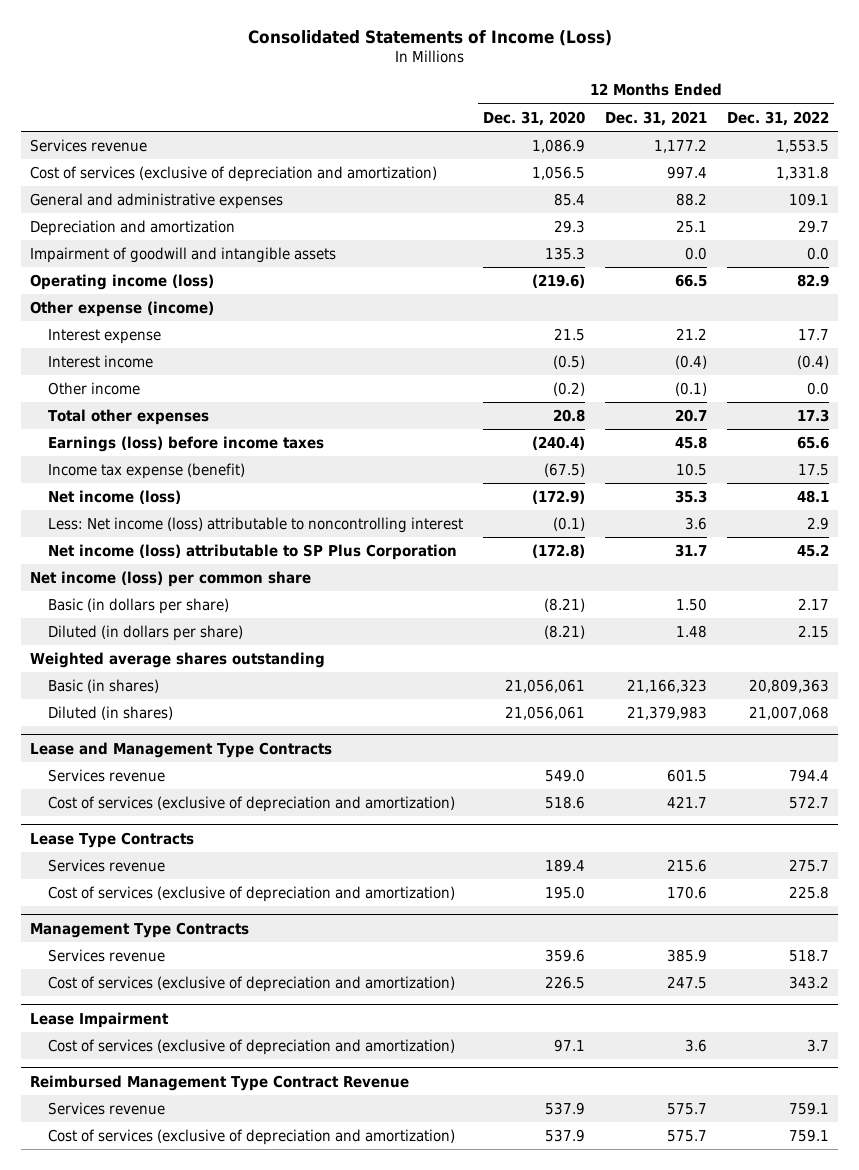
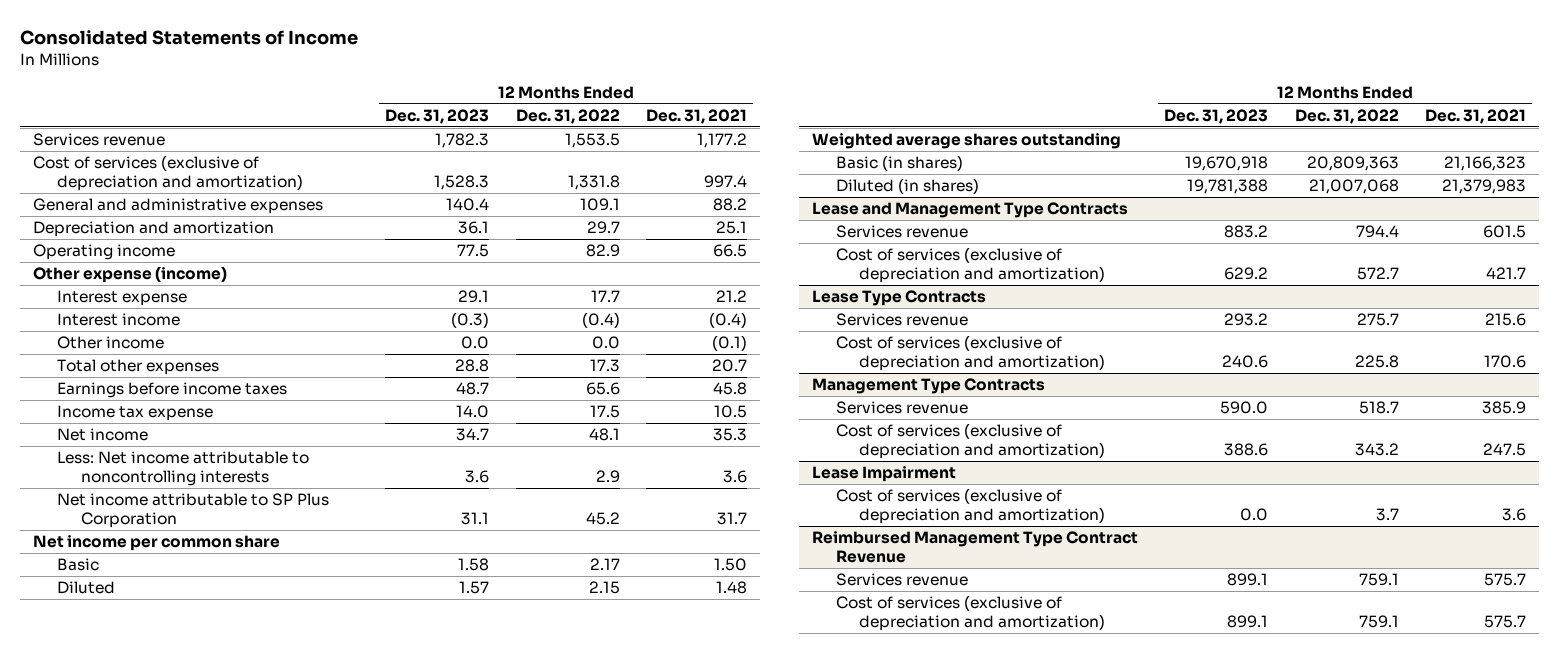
[247,29,612,46] Consolidated Statements of Income (Loss) -> [20,30,359,46] Consolidated Statements of Income
[482,110,585,126] Dec. 31, 2020 -> none
none -> [385,109,490,125] Dec. 31, 2023
[30,246,337,263] Impairment of goodwill and intangible assets -> none
[30,273,215,290] Operating income (loss) -> [33,244,176,261] Operating income
[48,435,325,452] Earnings (loss) before income taxes -> [56,382,287,399] Earnings before income taxes
[48,462,246,479] Income tax expense (benefit) -> [56,405,213,422] Income tax expense
[48,489,182,504] Net income (loss) -> [56,428,148,442] Net income
[48,516,464,533] Less: Net income (loss) attributable to noncontrolling interest -> [56,451,309,486] Less: Net income attributable to noncontrolling interests
[48,543,458,560] Net income (loss) attributable to SP Plus Corporation -> [56,493,329,528] Net income attributable to SP Plus Corporation
[30,570,312,587] Net income (loss) per common share -> [33,535,281,552] Net income per common share
[48,597,230,614] Basic (in dollars per share) -> [56,558,99,572] Basic
[48,624,244,641] Diluted (in dollars per share) -> [56,581,115,595] Diluted

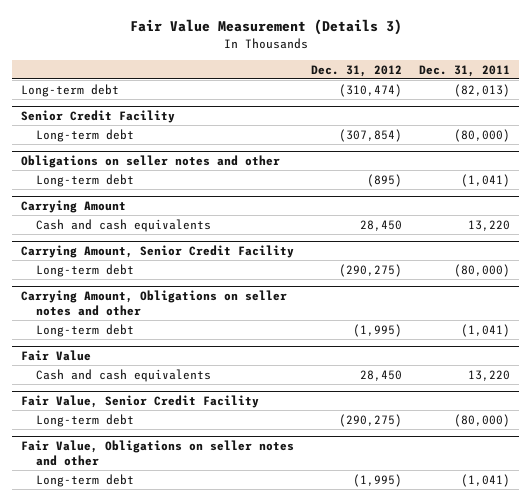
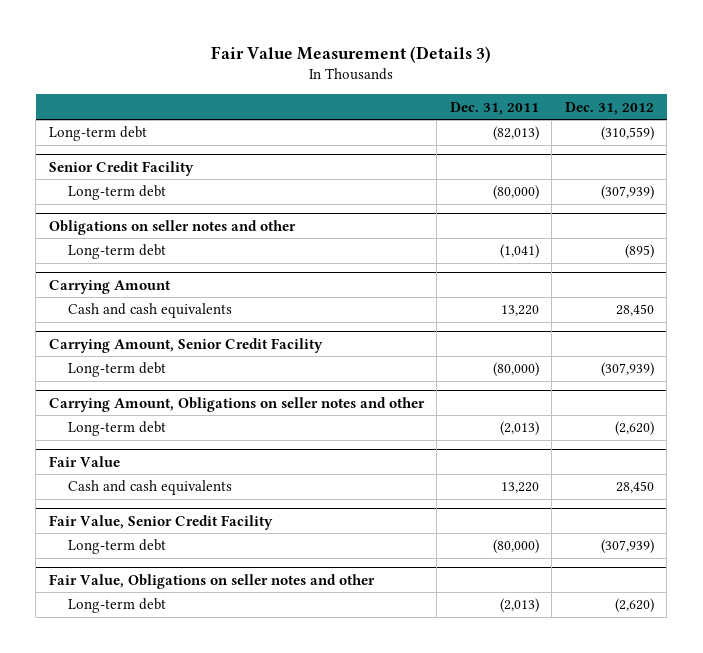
[339,83,403,97] (310,474) -> [600,126,654,142] (310,559)
[339,128,403,142] (307,854) -> [600,185,654,201] (307,939)
[339,263,403,277] (290,275) -> [600,362,654,378] (307,939)
[353,323,403,337] (1,995) -> [614,421,654,437] (2,620)
[461,323,511,337] (1,041) -> [499,421,539,437] (2,013)
[339,413,403,427] (290,275) -> [600,539,654,555] (307,939)
[353,473,403,487] (1,995) -> [614,598,654,614] (2,620)
[461,473,511,487] (1,041) -> [499,598,539,614] (2,013)

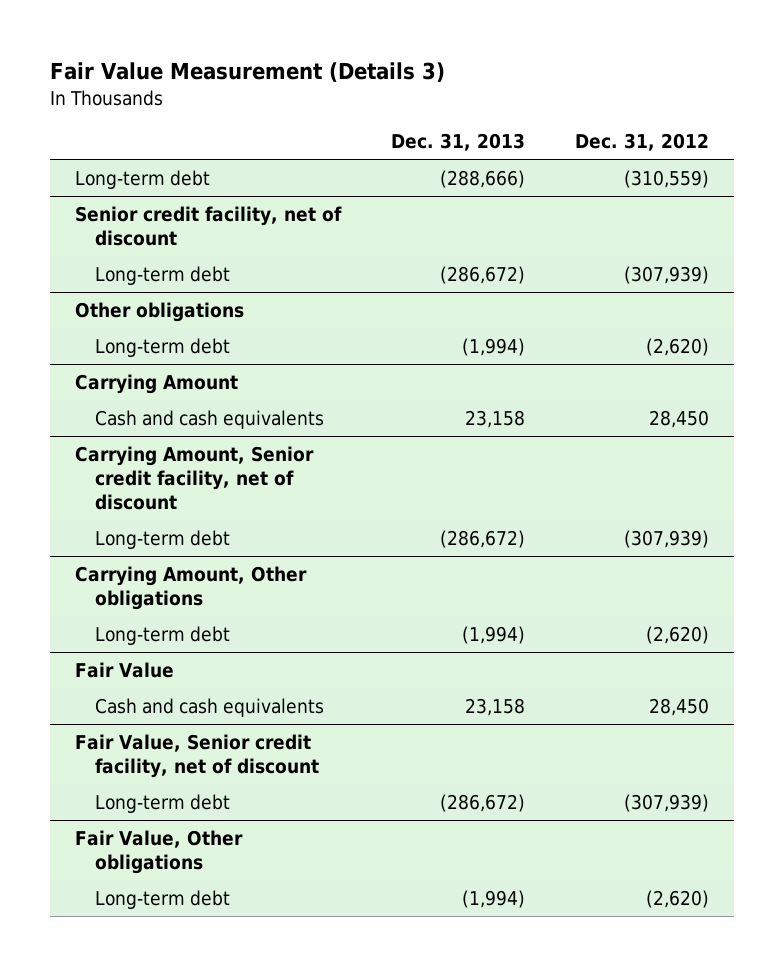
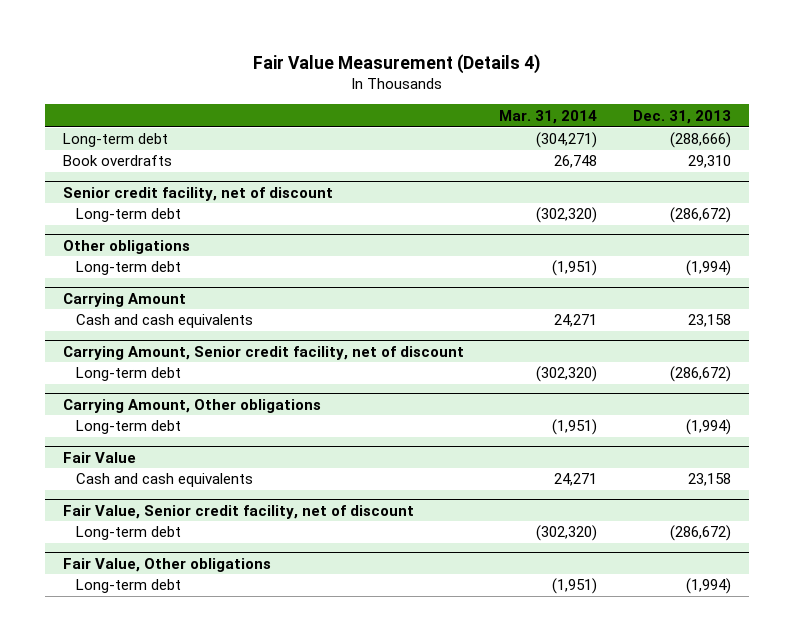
[50,62,446,83] Fair Value Measurement (Details 3) -> [252,53,540,74] Fair Value Measurement (Details 4)
[574,133,709,152] Dec. 31, 2012 -> none
none -> [499,109,598,124] Mar. 31, 2014
none -> [62,155,172,167] Book overdrafts

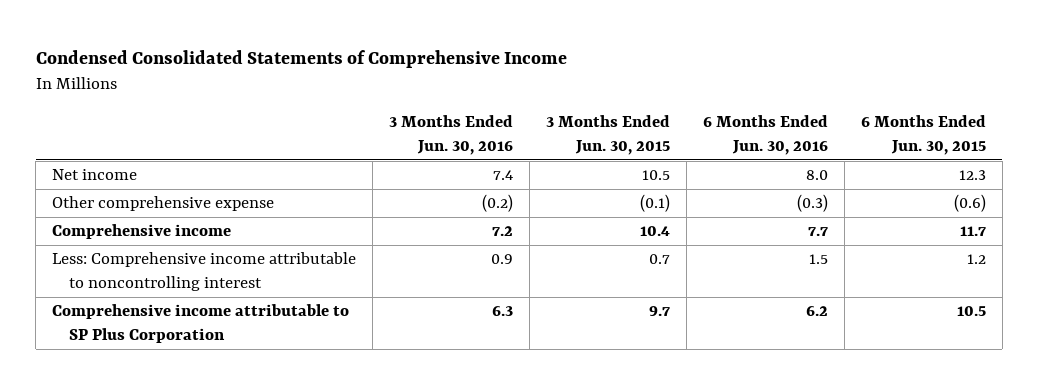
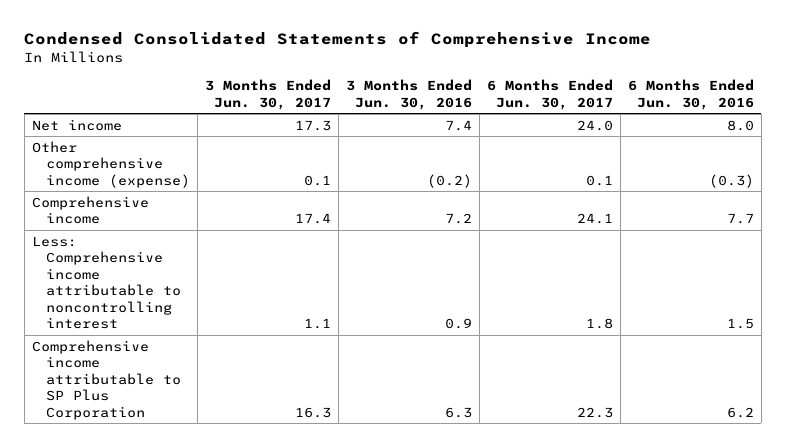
[545,114,670,155] 3 Months Ended Jun. 30, 2015 -> none
[860,114,986,155] 6 Months Ended Jun. 30, 2015 -> none
none -> [205,79,332,110] 3 Months Ended Jun. 30, 2017
none -> [486,79,613,110] 6 Months Ended Jun. 30, 2017
[52,196,275,212] Other comprehensive expense -> [31,140,191,188] Other comprehensive income (expense)

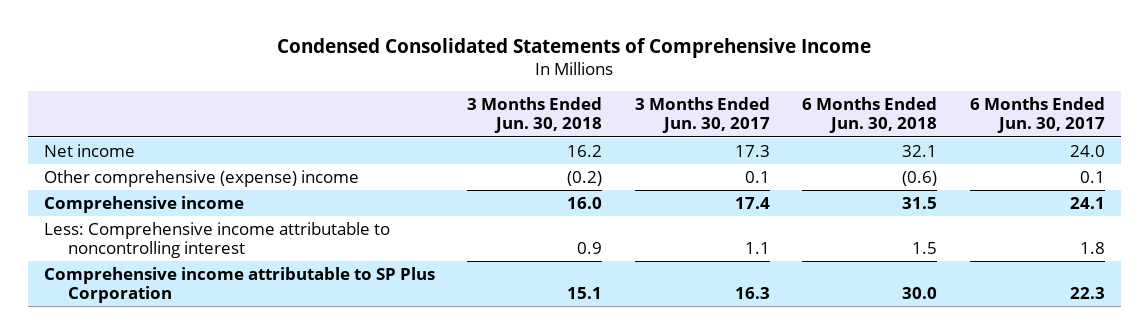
[346,79,473,110] 3 Months Ended Jun. 30, 2016 -> none
[627,79,754,110] 6 Months Ended Jun. 30, 2016 -> none
none -> [467,97,603,134] 3 Months Ended Jun. 30, 2018
none -> [802,97,938,134] 6 Months Ended Jun. 30, 2018
[31,140,191,188] Other comprehensive income (expense) -> [43,170,359,188] Other comprehensive (expense) income

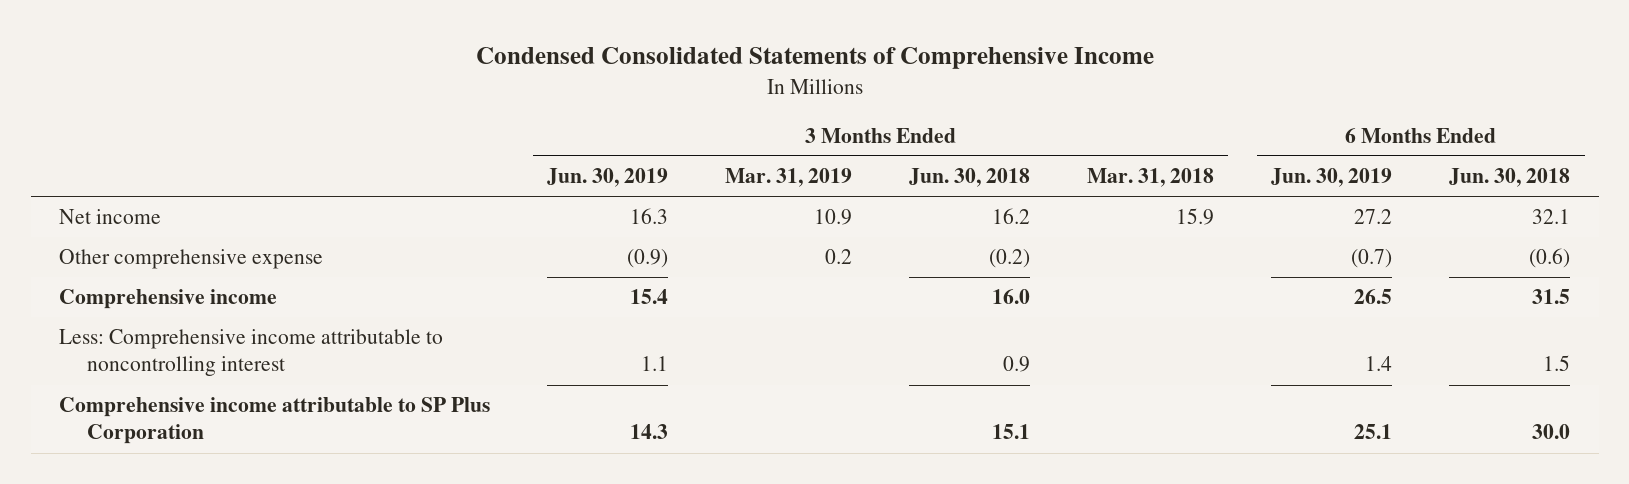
[634,97,770,134] 3 Months Ended Jun. 30, 2017 -> none
[969,97,1105,134] 6 Months Ended Jun. 30, 2017 -> none
none -> [547,168,669,188] Jun. 30, 2019
none -> [725,168,853,188] Mar. 31, 2019
none -> [1087,168,1215,188] Mar. 31, 2018
none -> [1271,168,1393,188] Jun. 30, 2019
[43,170,359,188] Other comprehensive (expense) income -> [59,249,324,270] Other comprehensive expense

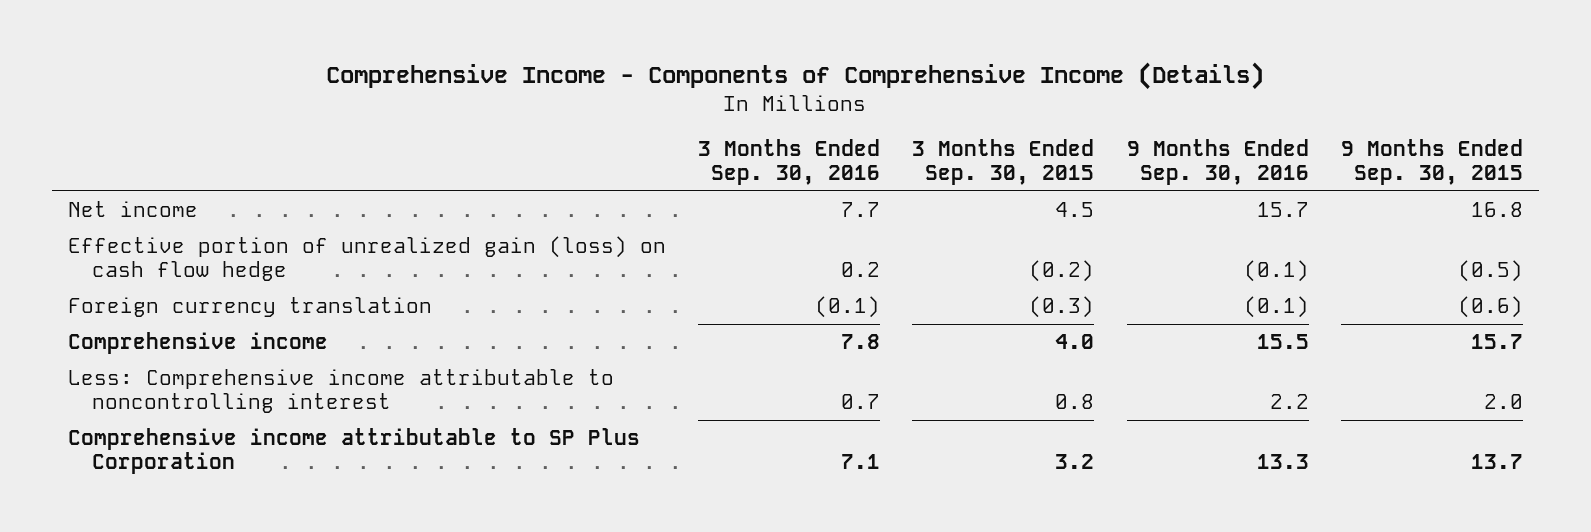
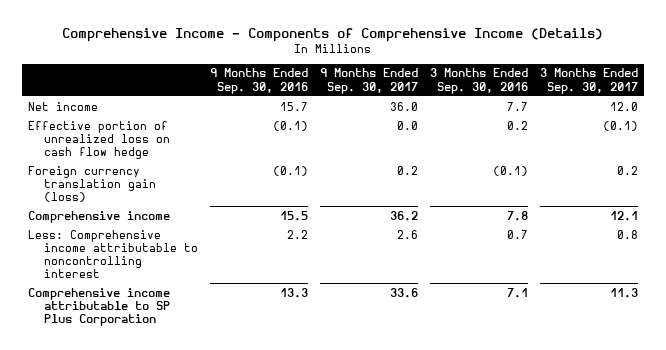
[912,139,1095,186] 3 Months Ended Sep. 30, 2015 -> none
[1340,139,1523,186] 9 Months Ended Sep. 30, 2015 -> none
none -> [320,68,419,94] 9 Months Ended Sep. 30, 2017
none -> [540,68,639,94] 3 Months Ended Sep. 30, 2017
[67,236,666,281] Effective portion of unrealized gain (loss) on cash flow hedge -> [27,120,170,159] Effective portion of unrealized loss on cash flow hedge
[67,297,432,318] Foreign currency translation -> [27,165,156,202] Foreign currency translation gain (loss)

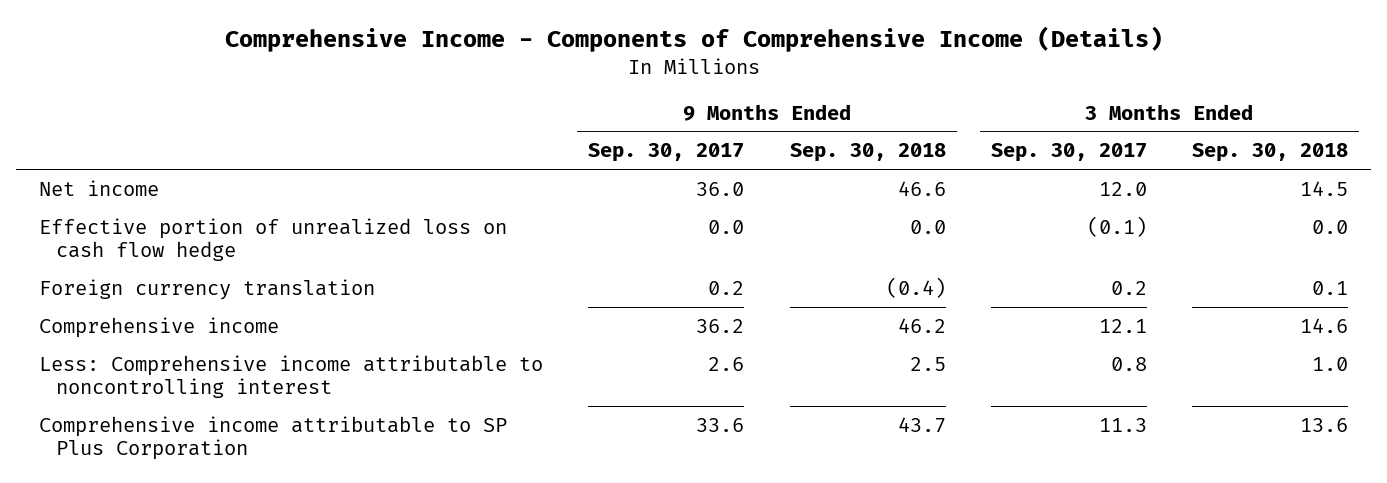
[210,68,309,94] 9 Months Ended Sep. 30, 2016 -> none
[430,68,529,94] 3 Months Ended Sep. 30, 2016 -> none
none -> [789,143,946,163] Sep. 30, 2018
none -> [1192,143,1349,163] Sep. 30, 2018
[27,165,156,202] Foreign currency translation gain (loss) -> [39,278,376,300] Foreign currency translation

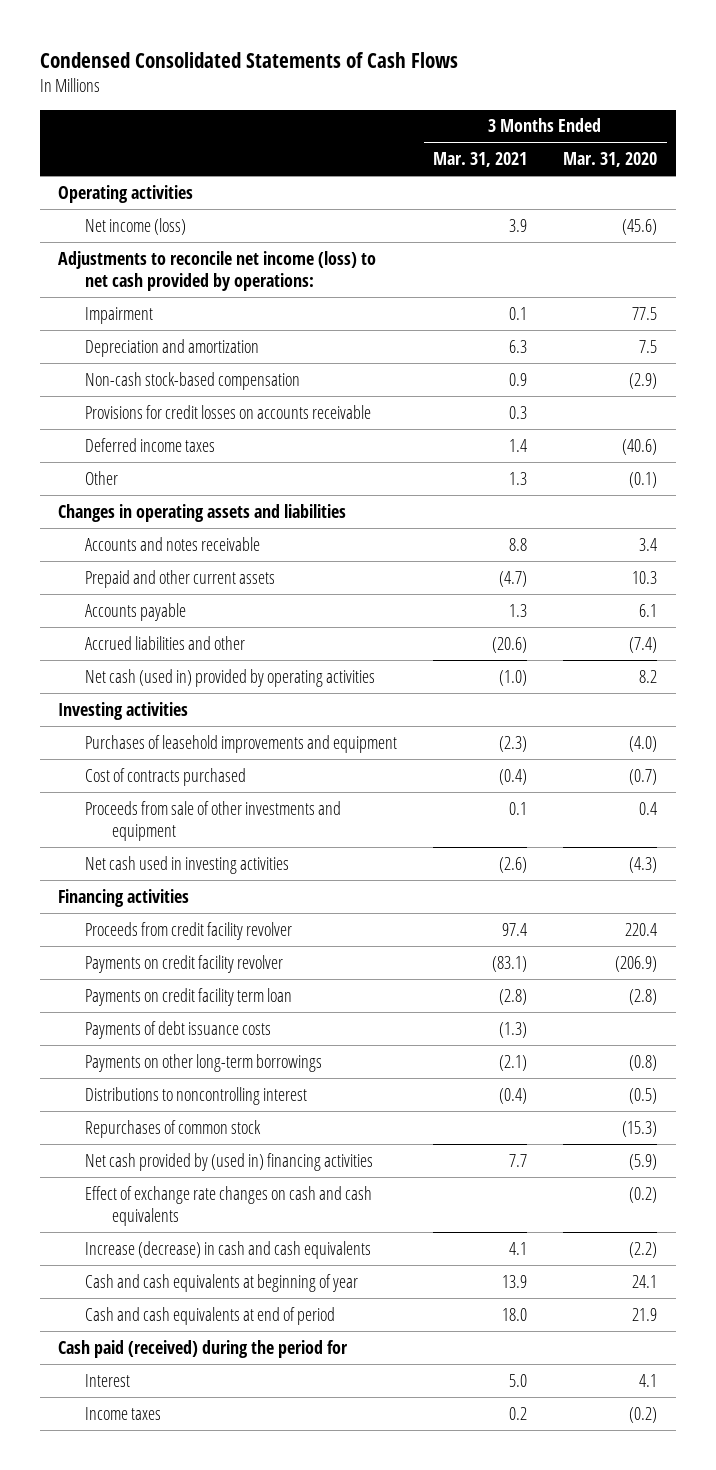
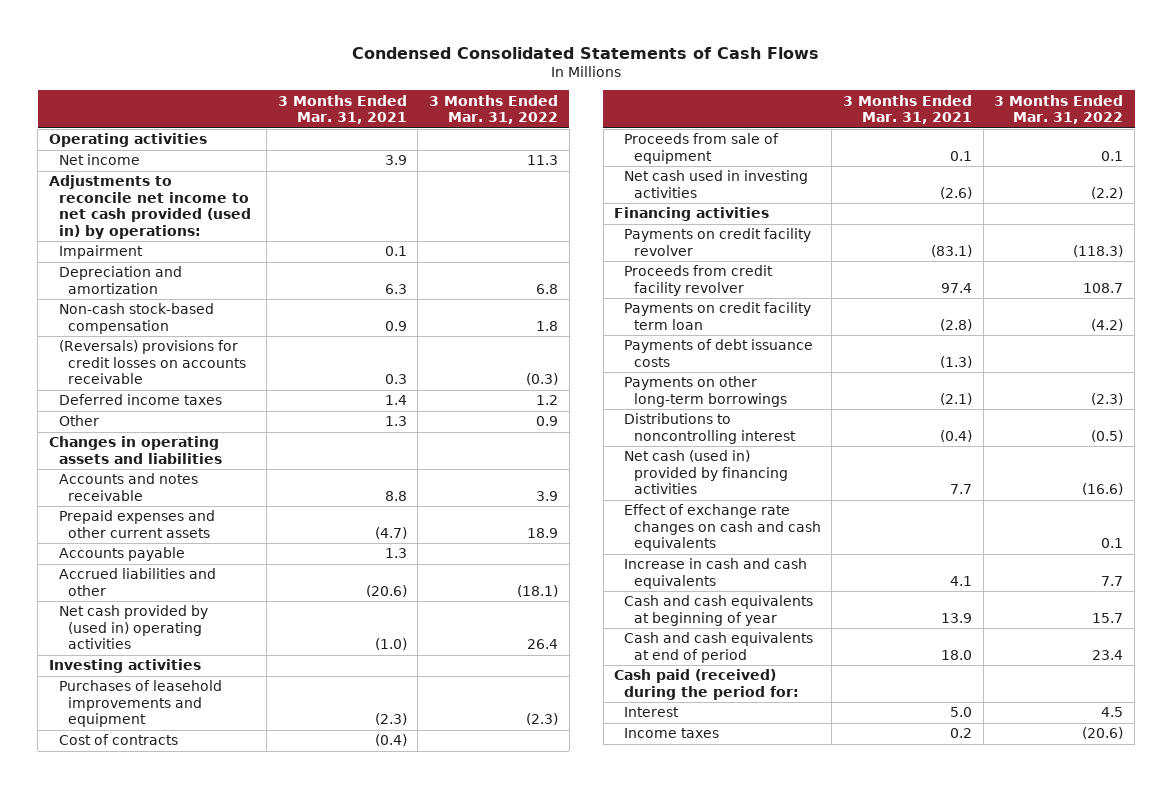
[563,152,658,168] Mar. 31, 2020 -> none
none -> [429,94,559,125] 3 Months Ended Mar. 31, 2022
[84,217,186,235] Net income (loss) -> [58,154,140,166] Net income
[58,250,377,291] Adjustments to reconcile net income (loss) to net cash provided by operations: -> [48,175,251,239] Adjustments to reconcile net income to net cash provided (used in) by operations:
[84,404,371,419] Provisions for credit losses on accounts receivable -> [58,340,247,385] (Reversals) provisions for credit losses on accounts receivable
[84,569,275,588] Prepaid and other current assets -> [58,510,215,538] Prepaid expenses and other current assets
[84,668,375,687] Net cash (used in) provided by operating activities -> [58,605,208,650] Net cash provided by (used in) operating activities
[84,767,246,786] Cost of contracts purchased -> [58,734,178,746] Cost of contracts
[84,800,341,841] Proceeds from sale of other investments and equipment -> [624,133,780,164] Proceeds from sale of equipment
[84,921,292,940] Proceeds from credit facility revolver -> [624,265,774,296] Proceeds from credit facility revolver
[84,1119,261,1138] Repurchases of common stock -> none
[84,1152,373,1171] Net cash provided by (used in) financing activities -> [624,450,788,495] Net cash (used in) provided by financing activities
[84,1240,371,1259] Increase (decrease) in cash and cash equivalents -> [624,558,808,589] Increase in cash and cash equivalents
[58,1339,349,1358] Cash paid (received) during the period for -> [614,669,800,700] Cash paid (received) during the period for:

